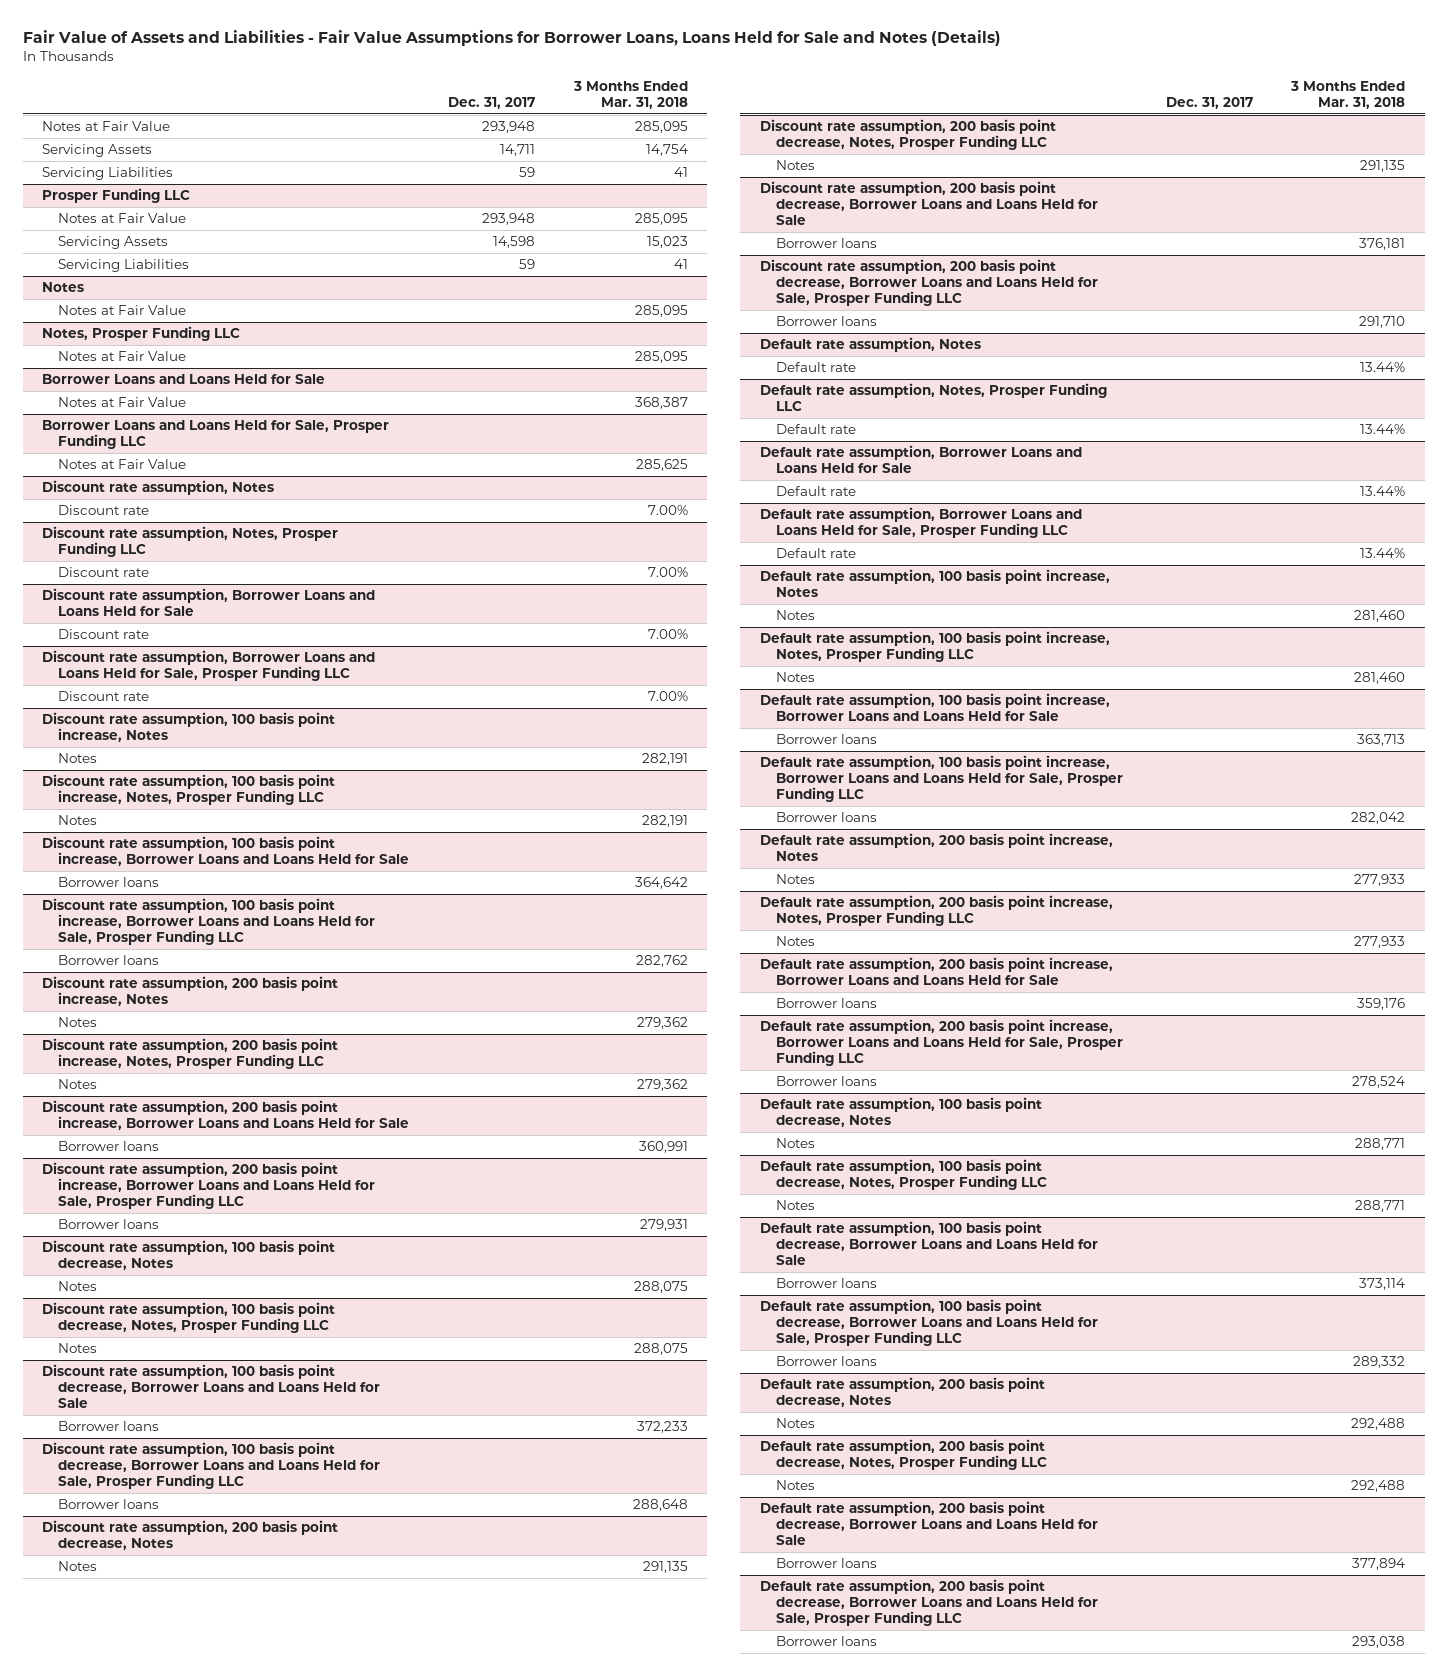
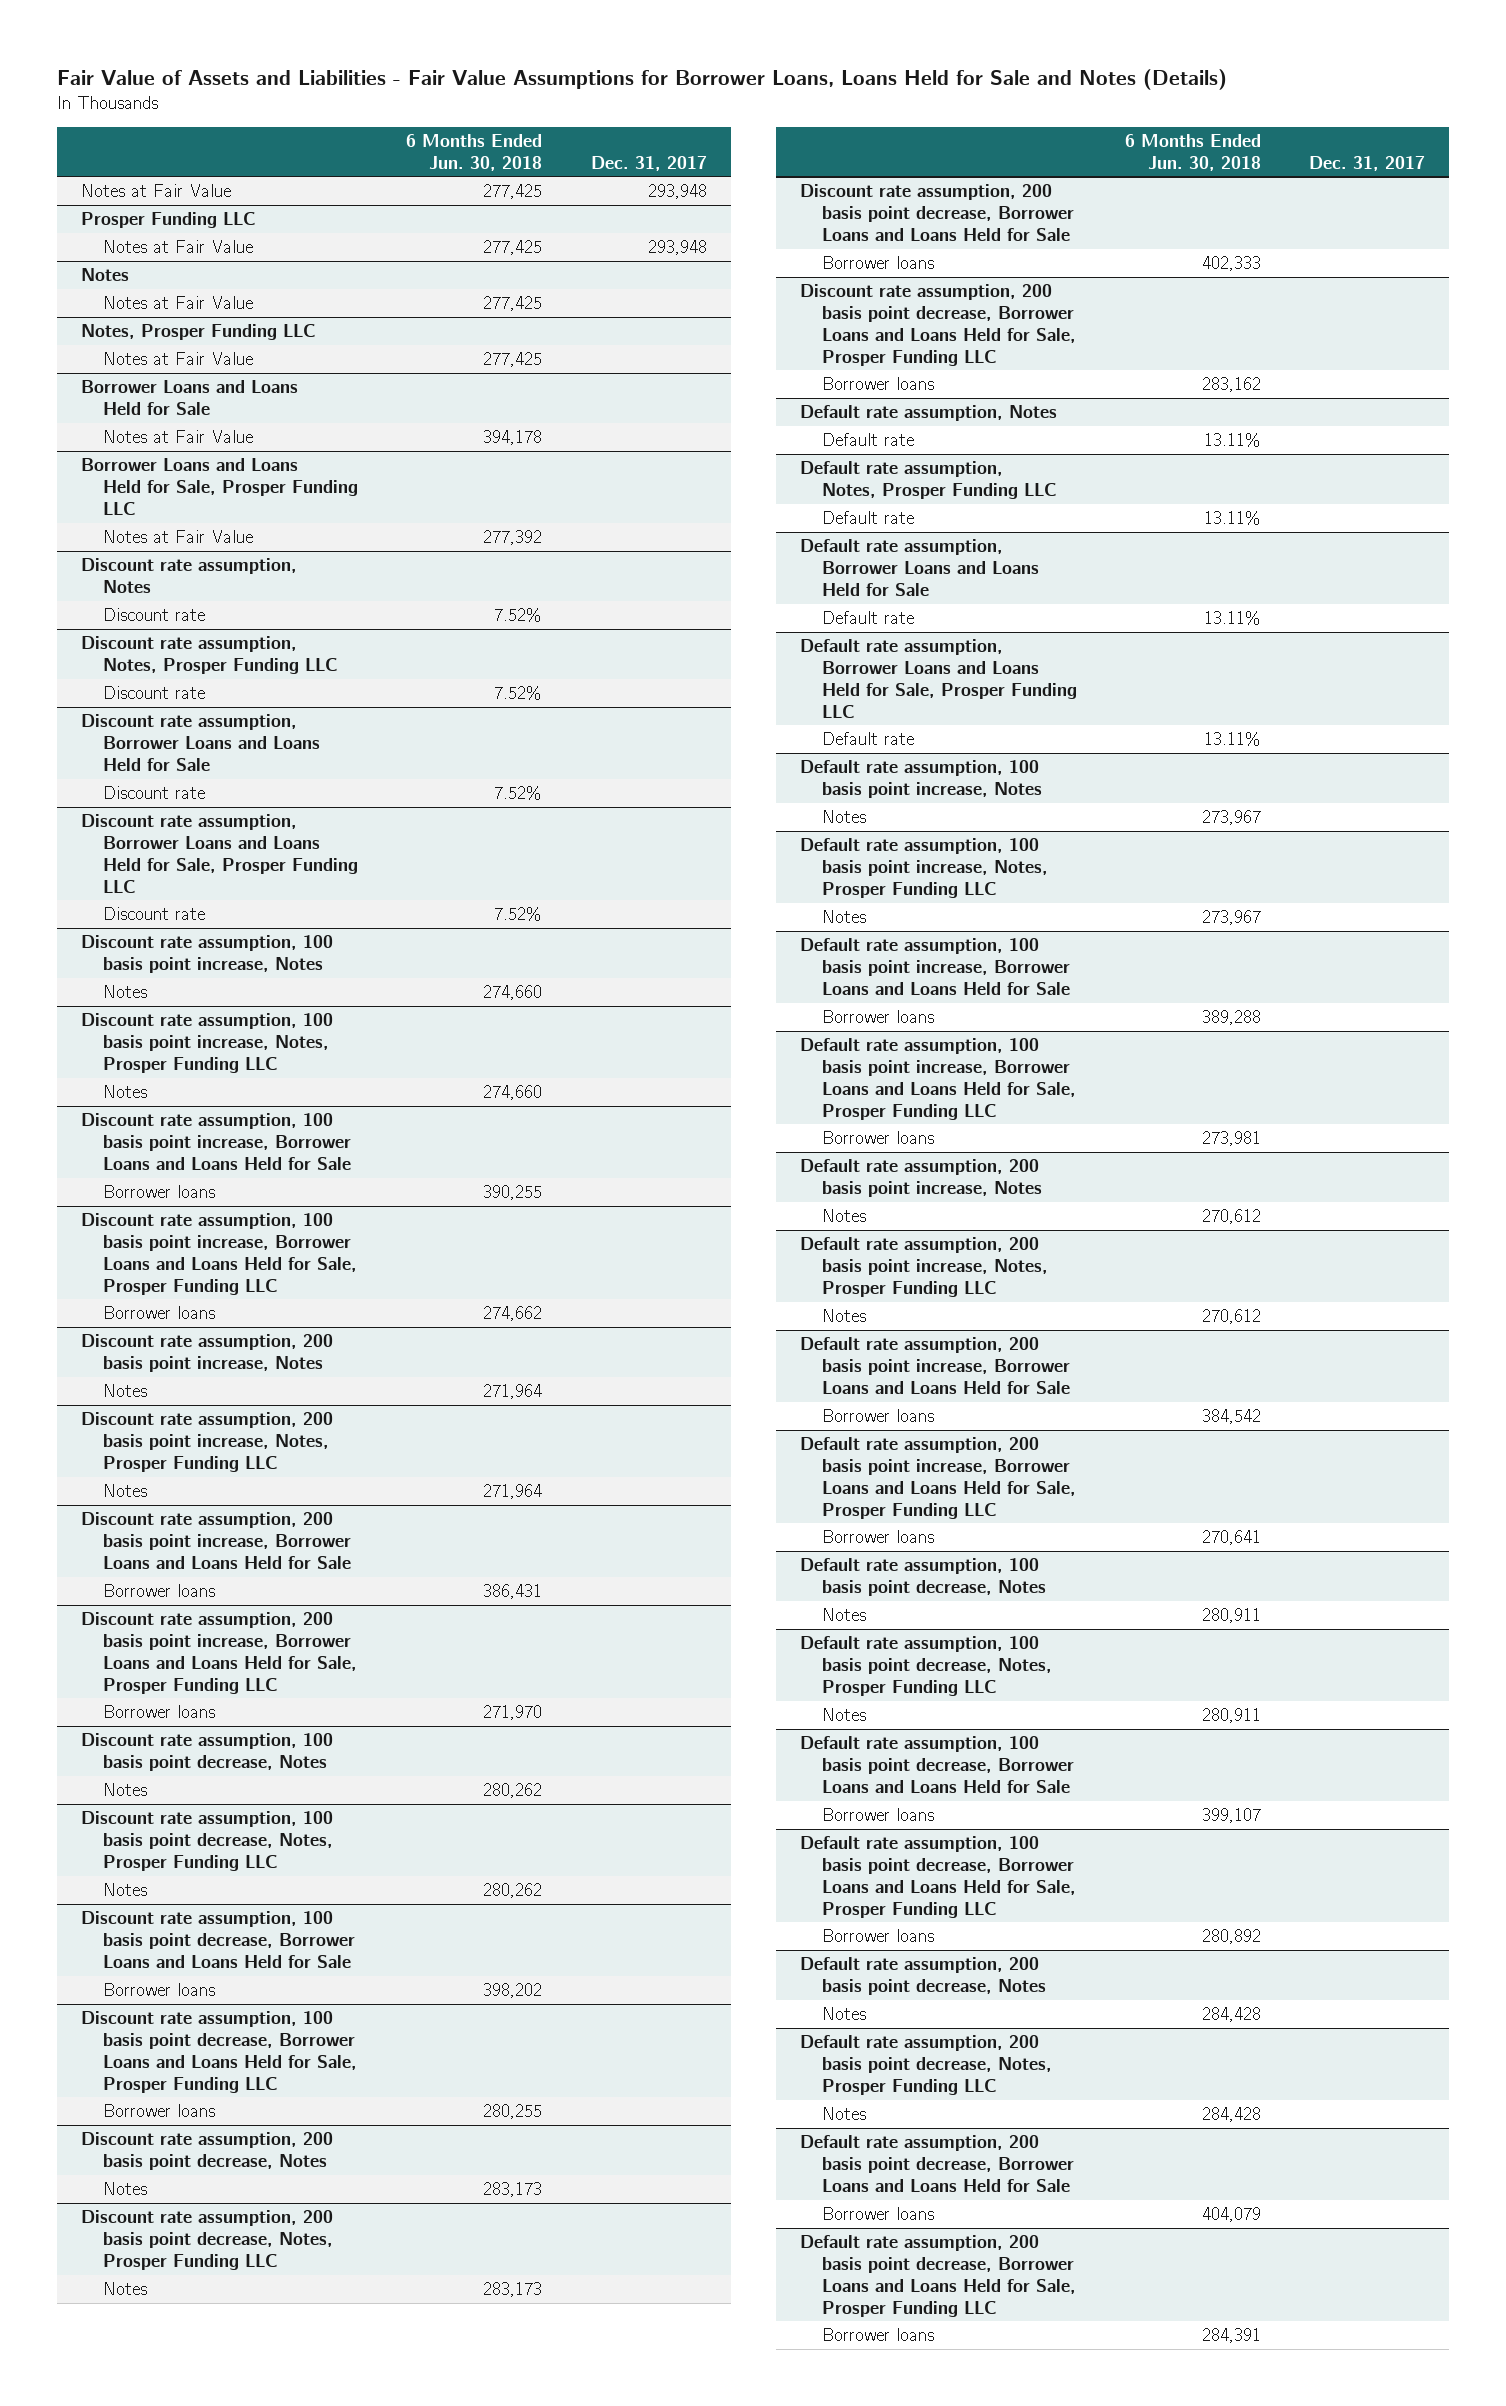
[572,80,688,109] 3 Months Ended Mar. 31, 2018 -> none
none -> [406,133,543,171] 6 Months Ended Jun. 30, 2018
[42,144,153,158] Servicing Assets -> none
[42,167,174,181] Servicing Liabilities -> none
[58,236,169,250] Servicing Assets -> none
[58,259,190,273] Servicing Liabilities -> none

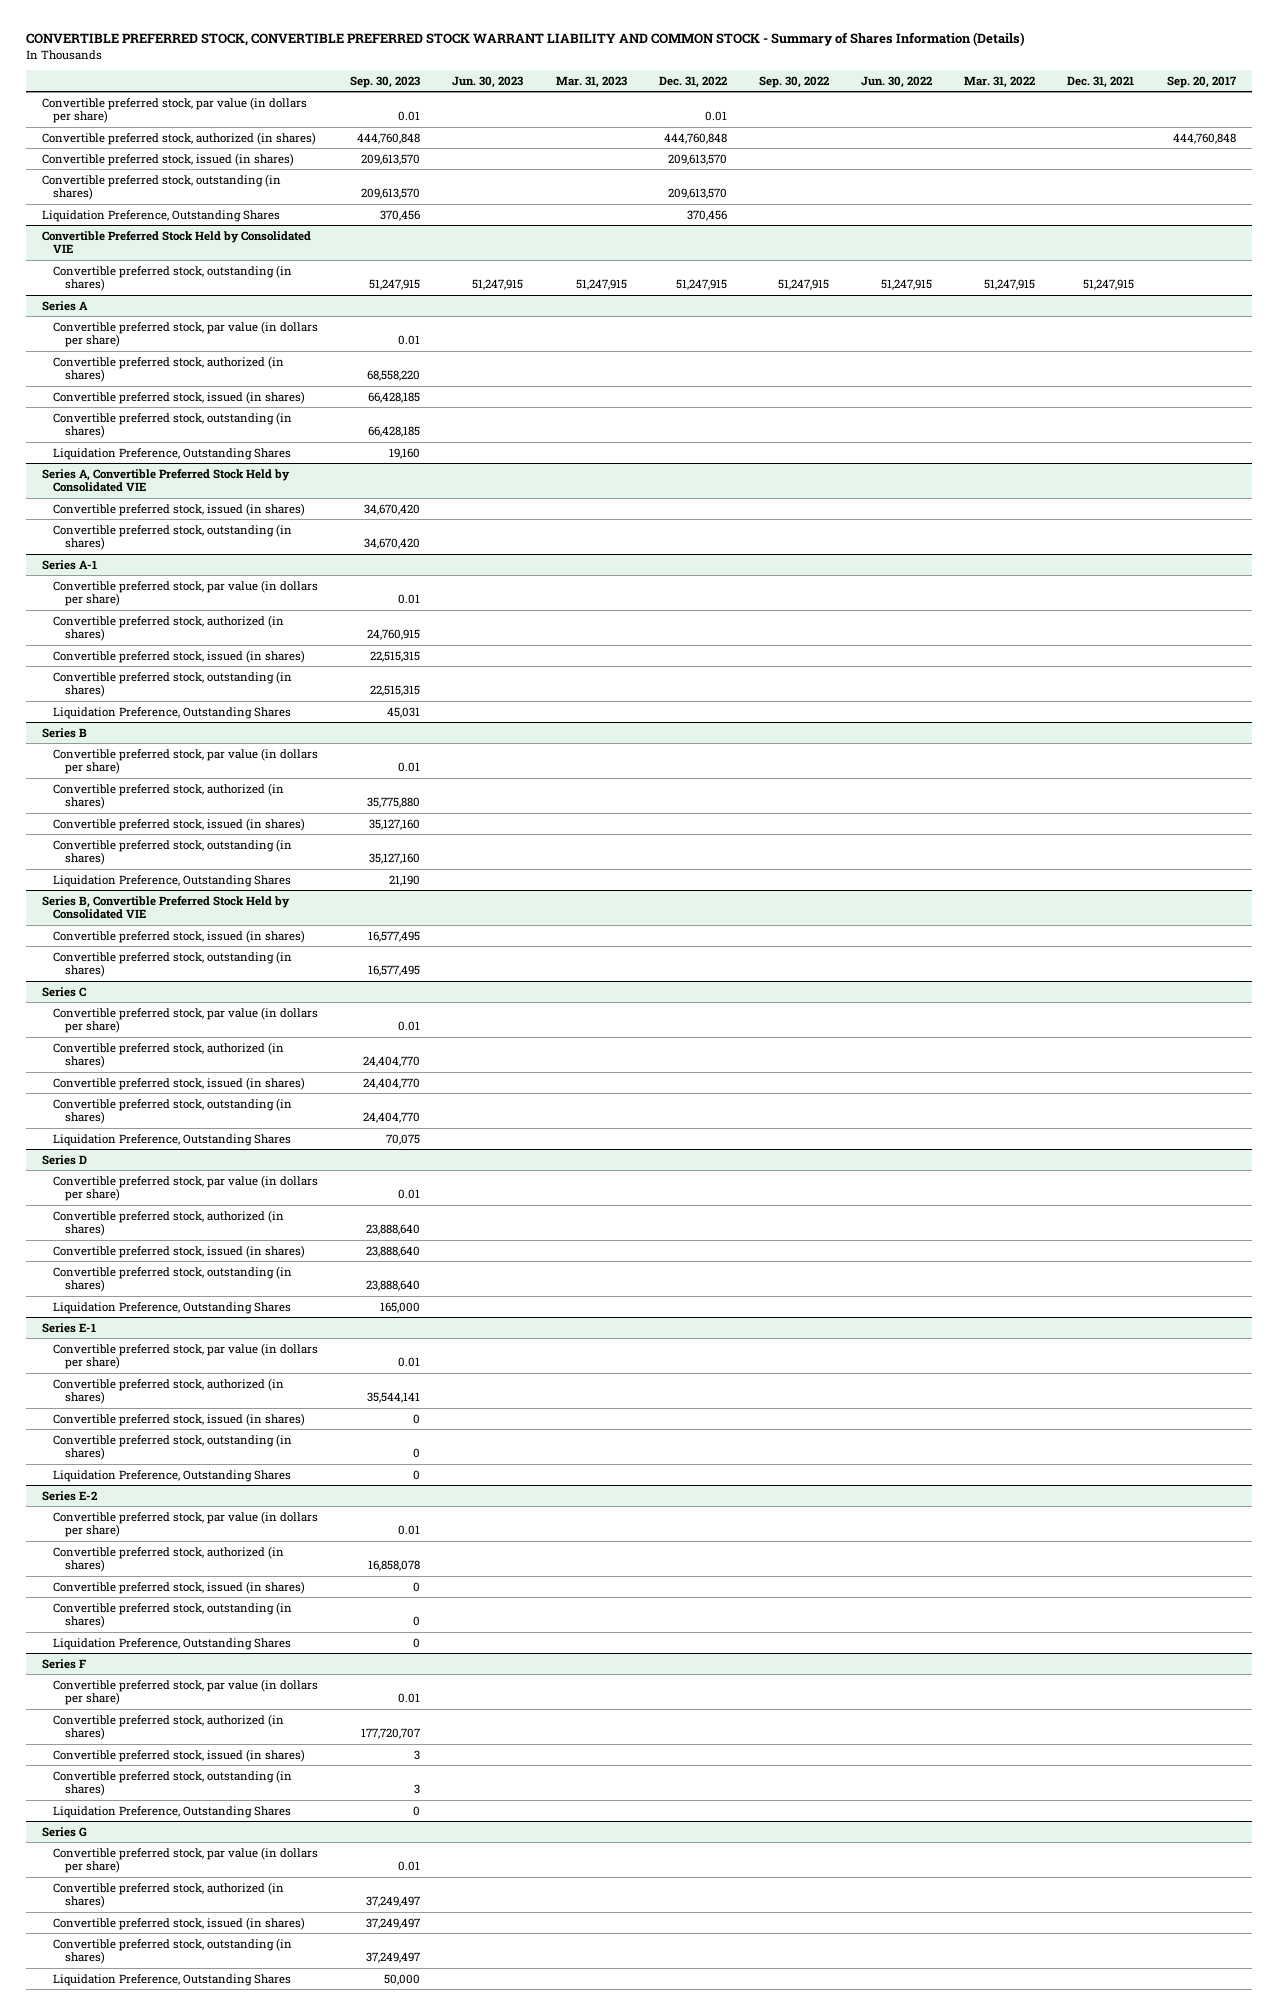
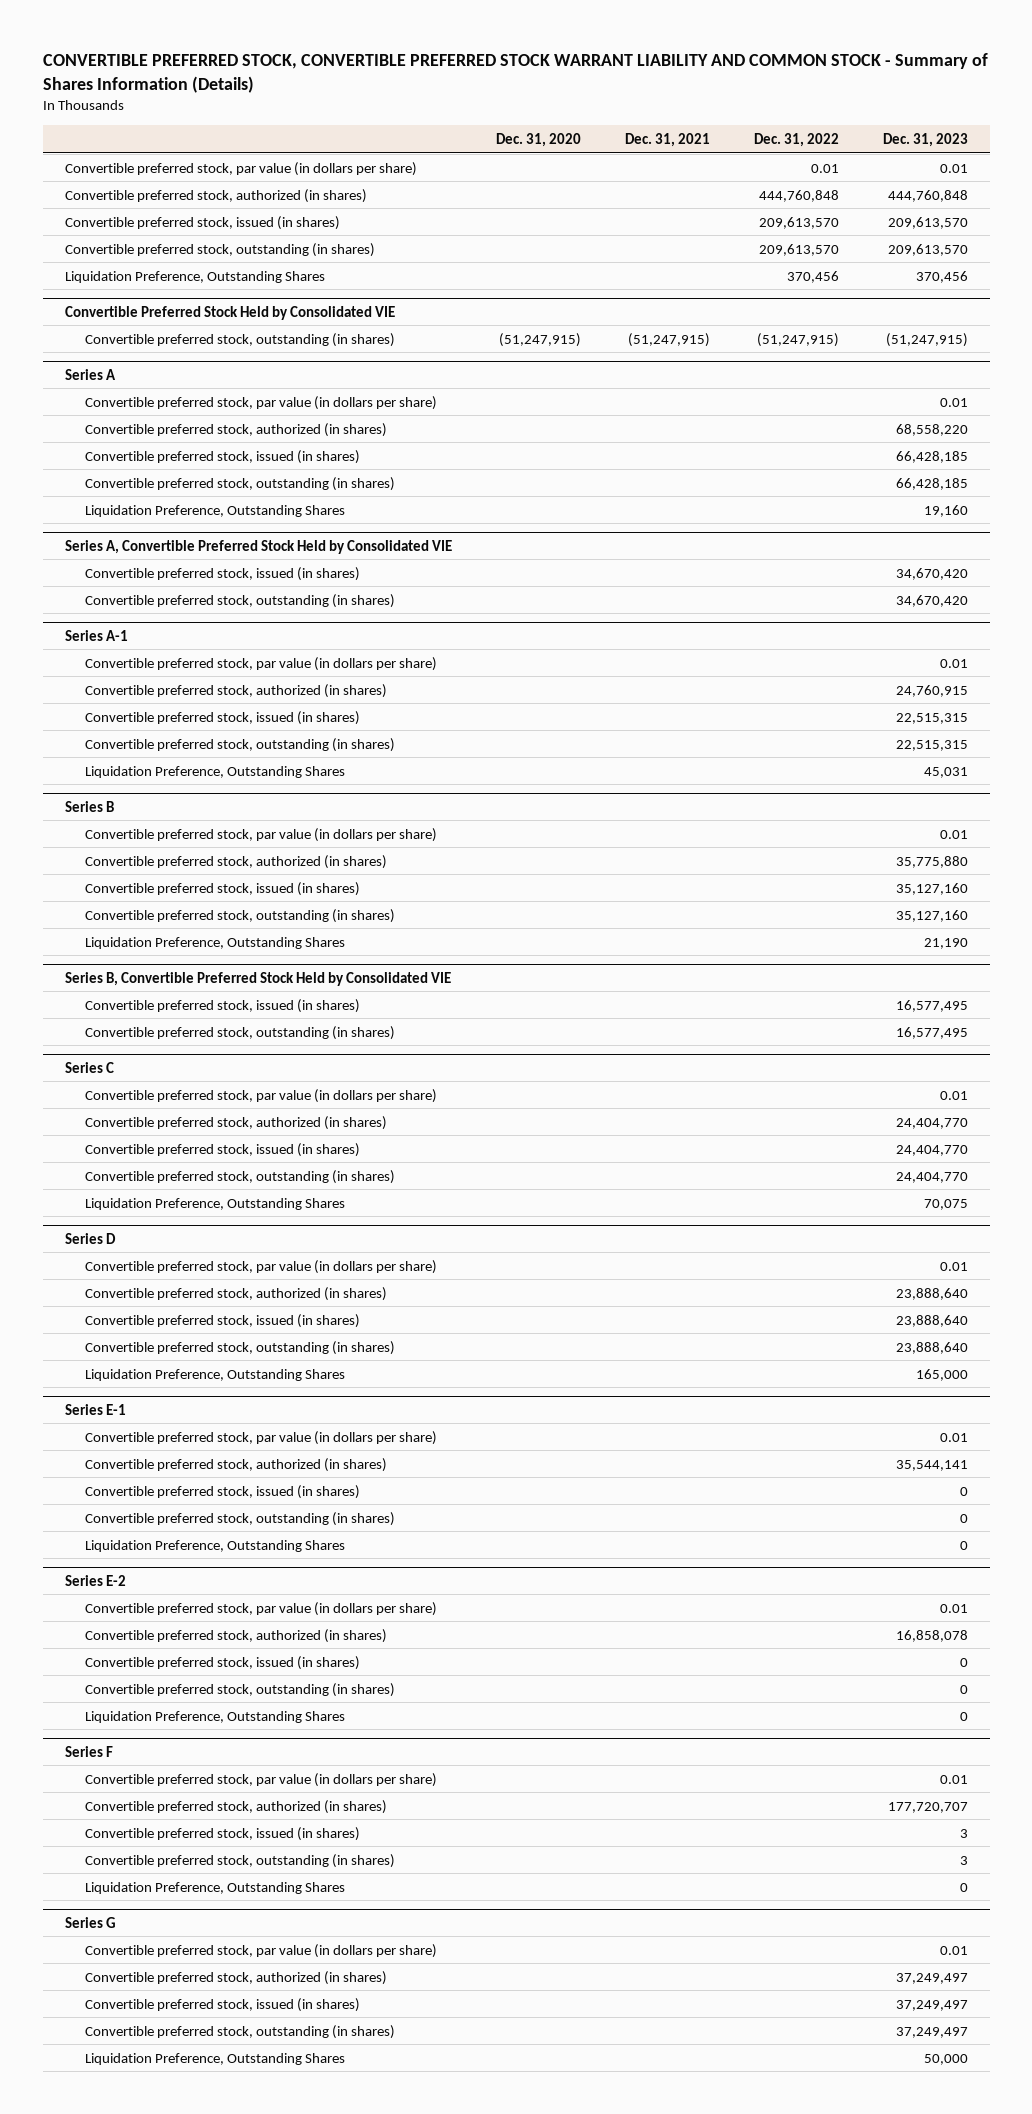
[350,75,421,88] Sep. 30, 2023 -> none
[452,75,524,88] Jun. 30, 2023 -> none
[555,75,627,88] Mar. 31, 2023 -> none
[758,75,829,88] Sep. 30, 2022 -> none
[861,75,933,88] Jun. 30, 2022 -> none
[964,75,1036,88] Mar. 31, 2022 -> none
[1166,75,1237,88] Sep. 20, 2017 -> none
none -> [495,133,581,148] Dec. 31, 2020
none -> [882,133,968,148] Dec. 31, 2023
[675,279,727,291] 51,247,915 -> [756,332,839,347] (51,247,915)
[1083,279,1135,291] 51,247,915 -> [627,332,710,347] (51,247,915)

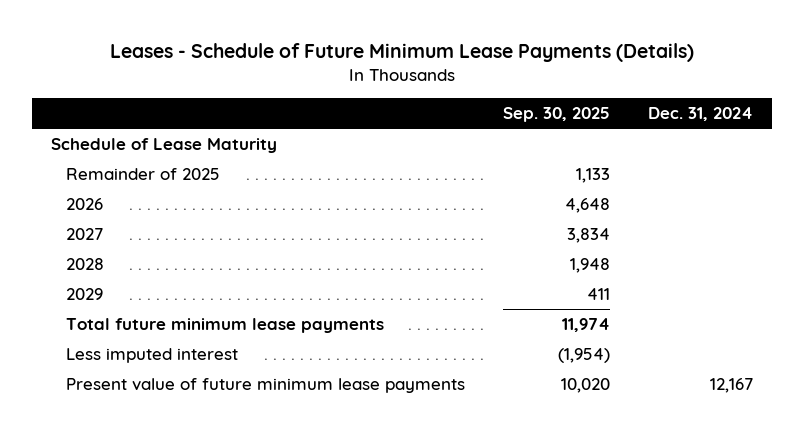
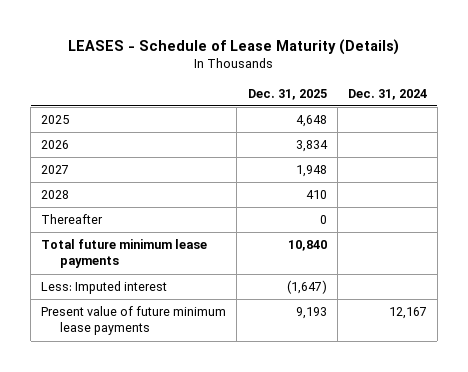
[109,43,694,63] Leases - Schedule of Future Minimum Lease Payments (Details) -> [68,38,400,55] LEASES - Schedule of Lease Maturity (Details)
[502,106,610,122] Sep. 30, 2025 -> none
none -> [247,88,327,100] Dec. 31, 2025
[50,138,277,154] Schedule of Lease Maturity -> none
[65,168,220,181] Remainder of 2025 -> none
none -> [41,115,70,125] 2025
[65,288,103,301] 2029 -> none
none -> [41,214,104,225] Thereafter
[65,348,238,364] Less imputed interest -> [41,281,168,295] Less: Imputed interest

